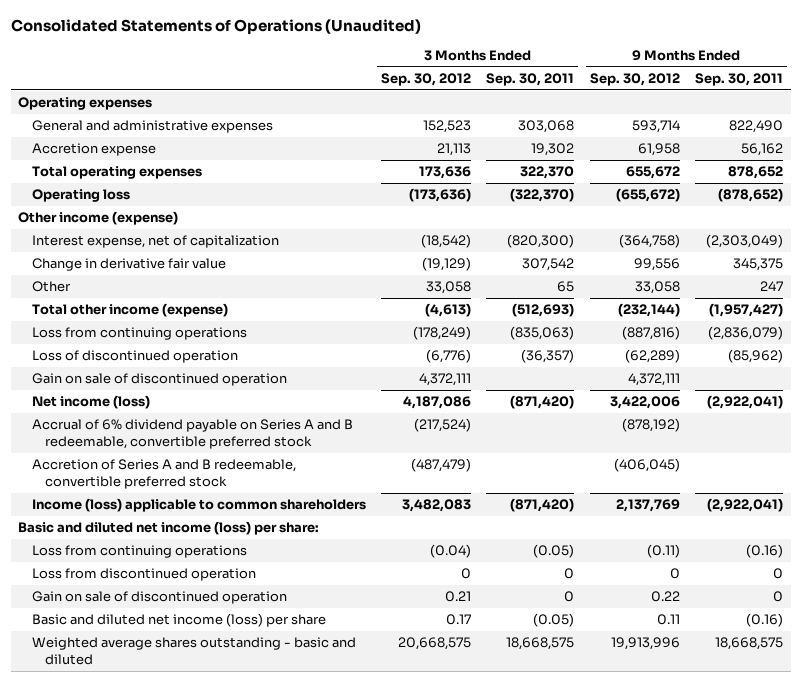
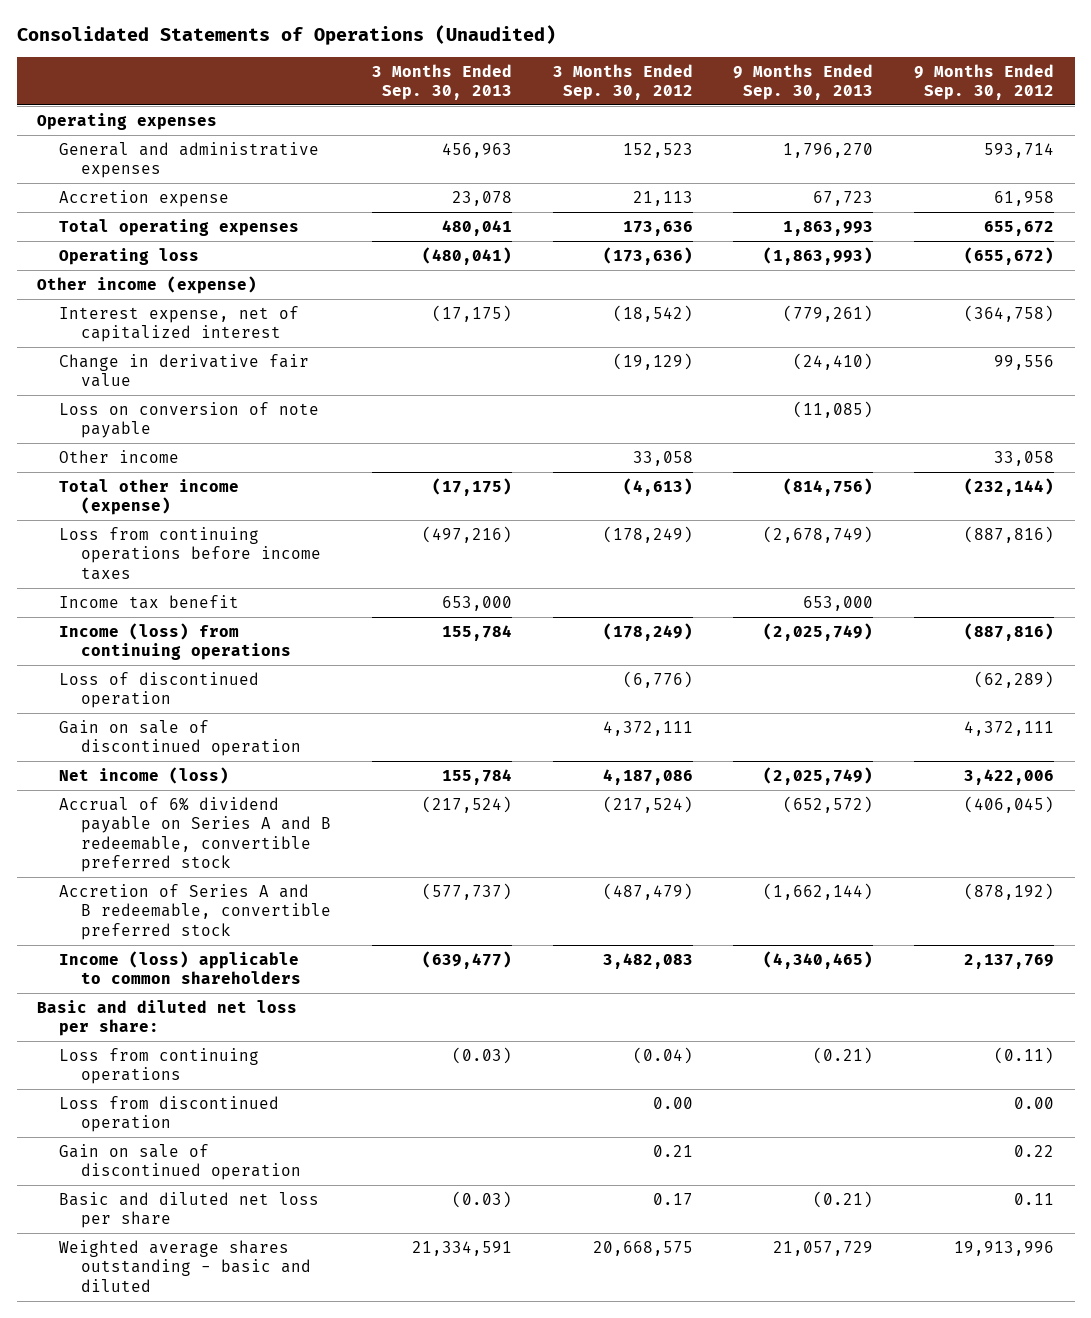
[486,73,575,87] Sep. 30, 2011 -> none
[695,73,784,87] Sep. 30, 2011 -> none
none -> [371,63,512,101] 3 Months Ended Sep. 30, 2013
none -> [733,63,874,101] 9 Months Ended Sep. 30, 2013
[31,235,279,249] Interest expense, net of capitalization -> [59,305,300,343] Interest expense, net of capitalized interest
none -> [59,401,320,439] Loss on conversion of note payable
[31,281,71,293] Other -> [59,449,180,463] Other income
none -> [59,526,322,580] Loss from continuing operations before income taxes
none -> [59,594,240,609] Income tax benefit
[31,327,247,341] Loss from continuing operations -> [59,622,292,661] Income (loss) from continuing operations
[621,418,680,433] (878,192) -> [964,795,1055,813] (406,045)
[613,458,680,473] (406,045) -> [964,882,1055,900] (878,192)
[18,521,320,536] Basic and diluted net income (loss) per share: -> [37,999,298,1037] Basic and diluted net loss per share:
[461,568,472,580] 0 -> [652,1096,693,1109] 0.00
[669,568,680,580] 0 -> [1014,1096,1055,1109] 0.00
[31,613,326,628] Basic and diluted net income (loss) per share -> [59,1191,320,1229] Basic and diluted net loss per share

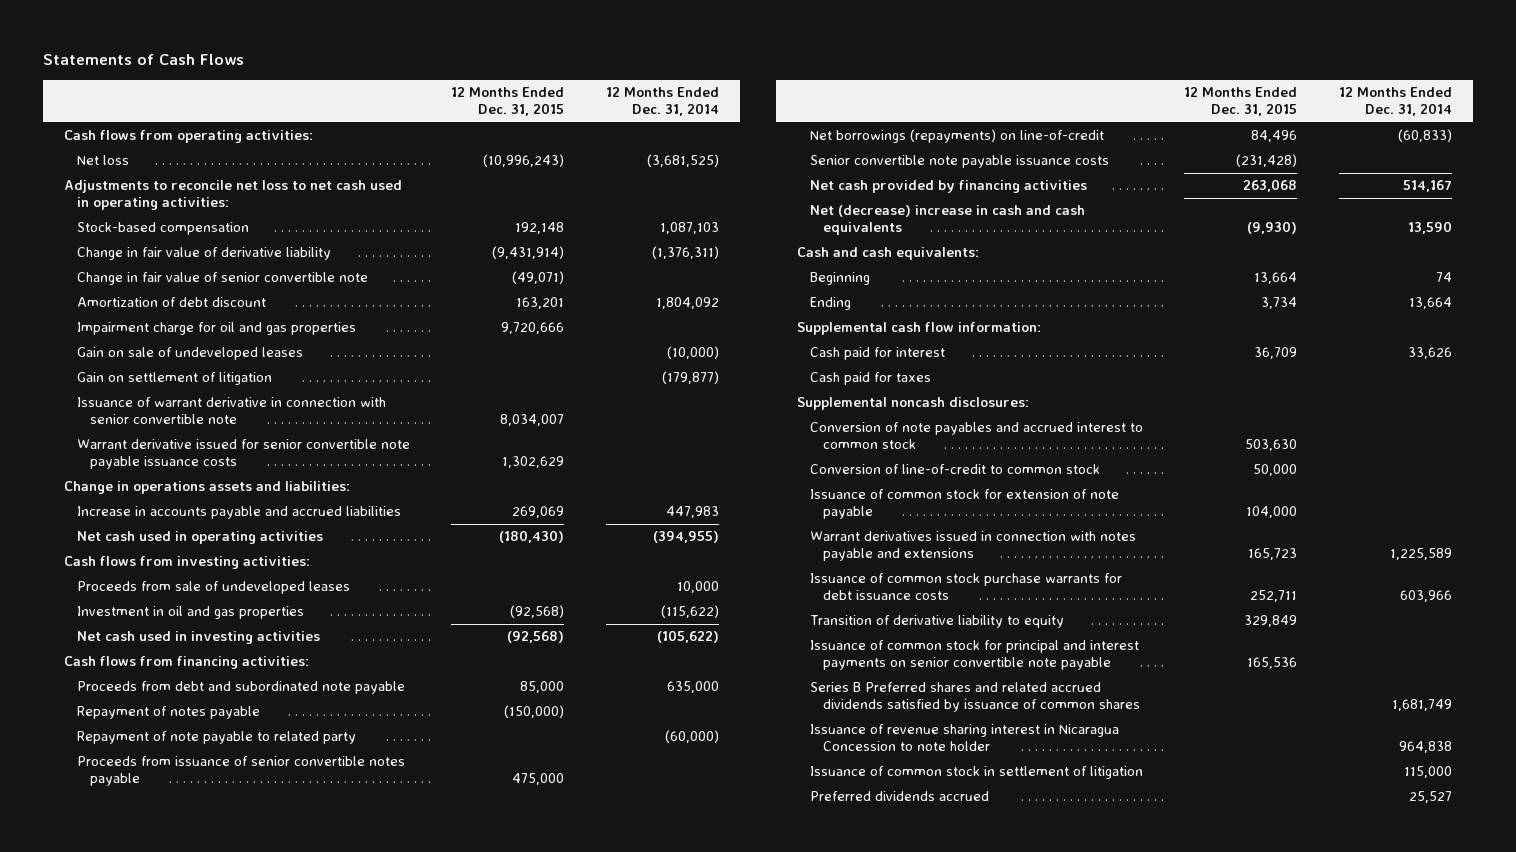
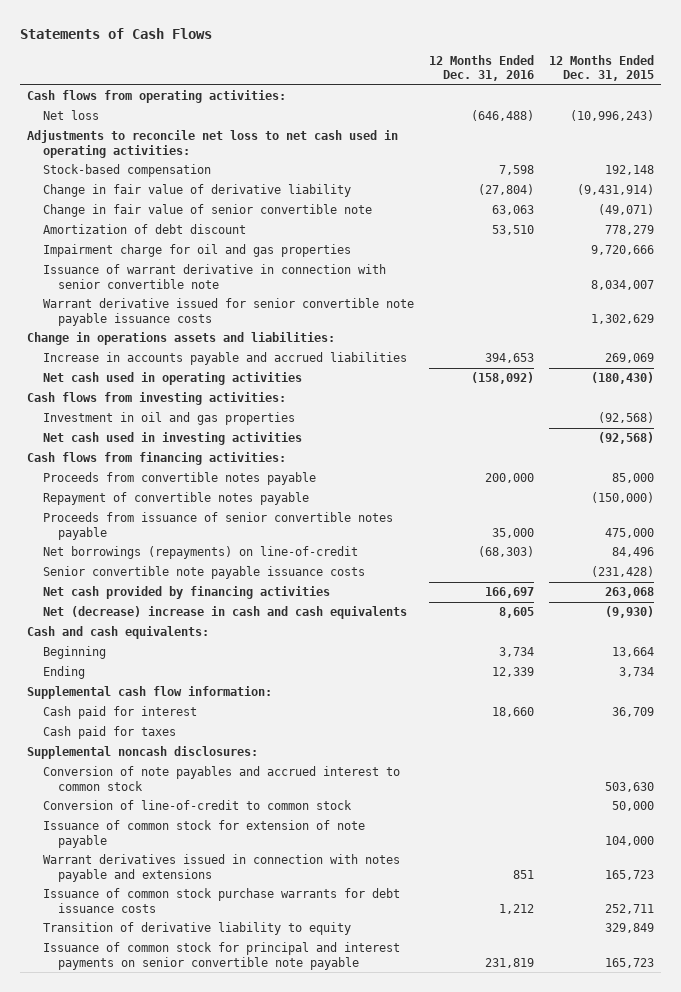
[606,87,720,117] 12 Months Ended Dec. 31, 2014 -> none
none -> [428,55,534,82] 12 Months Ended Dec. 31, 2016
[516,297,565,310] 163,201 -> [604,225,654,236] 778,279
[76,347,303,361] Gain on sale of undeveloped leases -> none
[76,372,272,386] Gain on settlement of litigation -> none
[76,581,350,595] Proceeds from sale of undeveloped leases -> none
[76,681,405,695] Proceeds from debt and subordinated note payable -> none
[76,731,356,745] Repayment of note payable to related party -> none
none -> [42,472,316,486] Proceeds from convertible notes payable
[76,706,260,720] Repayment of notes payable -> [42,492,309,506] Repayment of convertible notes payable
[809,682,1141,713] Series B Preferred shares and related accrued dividends satisfied by issuance of common shares -> none
[809,724,1119,752] Issuance of revenue sharing interest in Nicaragua Concession to note holder -> none
[809,766,1143,780] Issuance of common stock in settlement of litigation -> none
[809,791,989,802] Preferred dividends accrued -> none
[1247,657,1298,670] 165,536 -> [604,957,654,968] 165,723

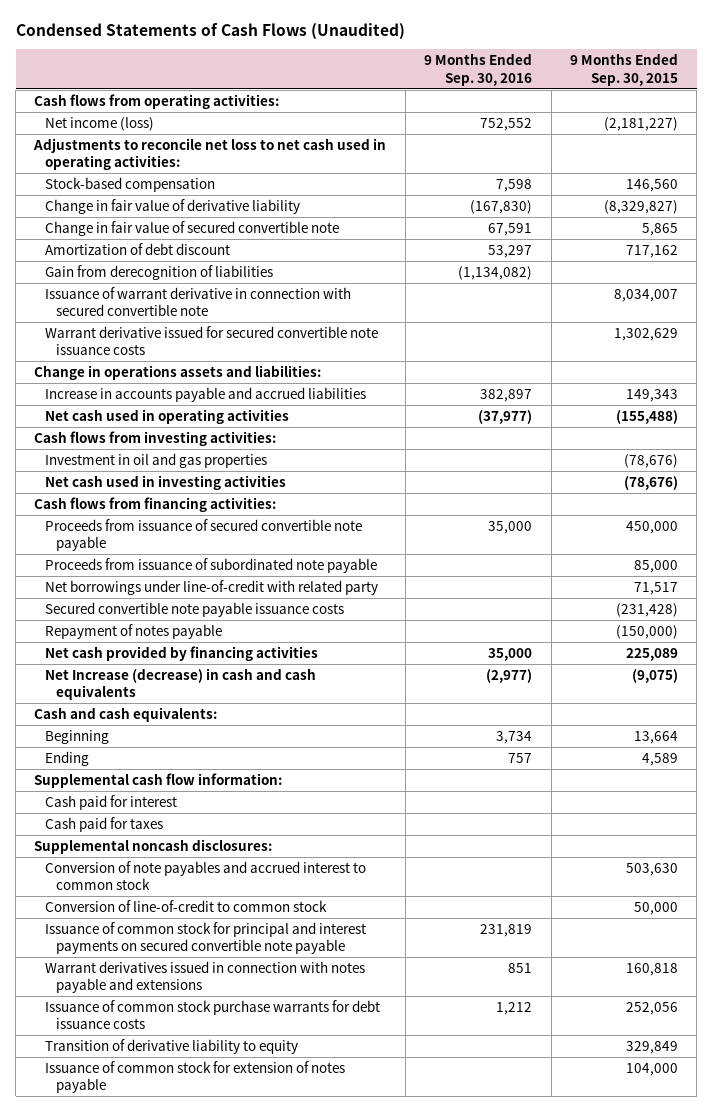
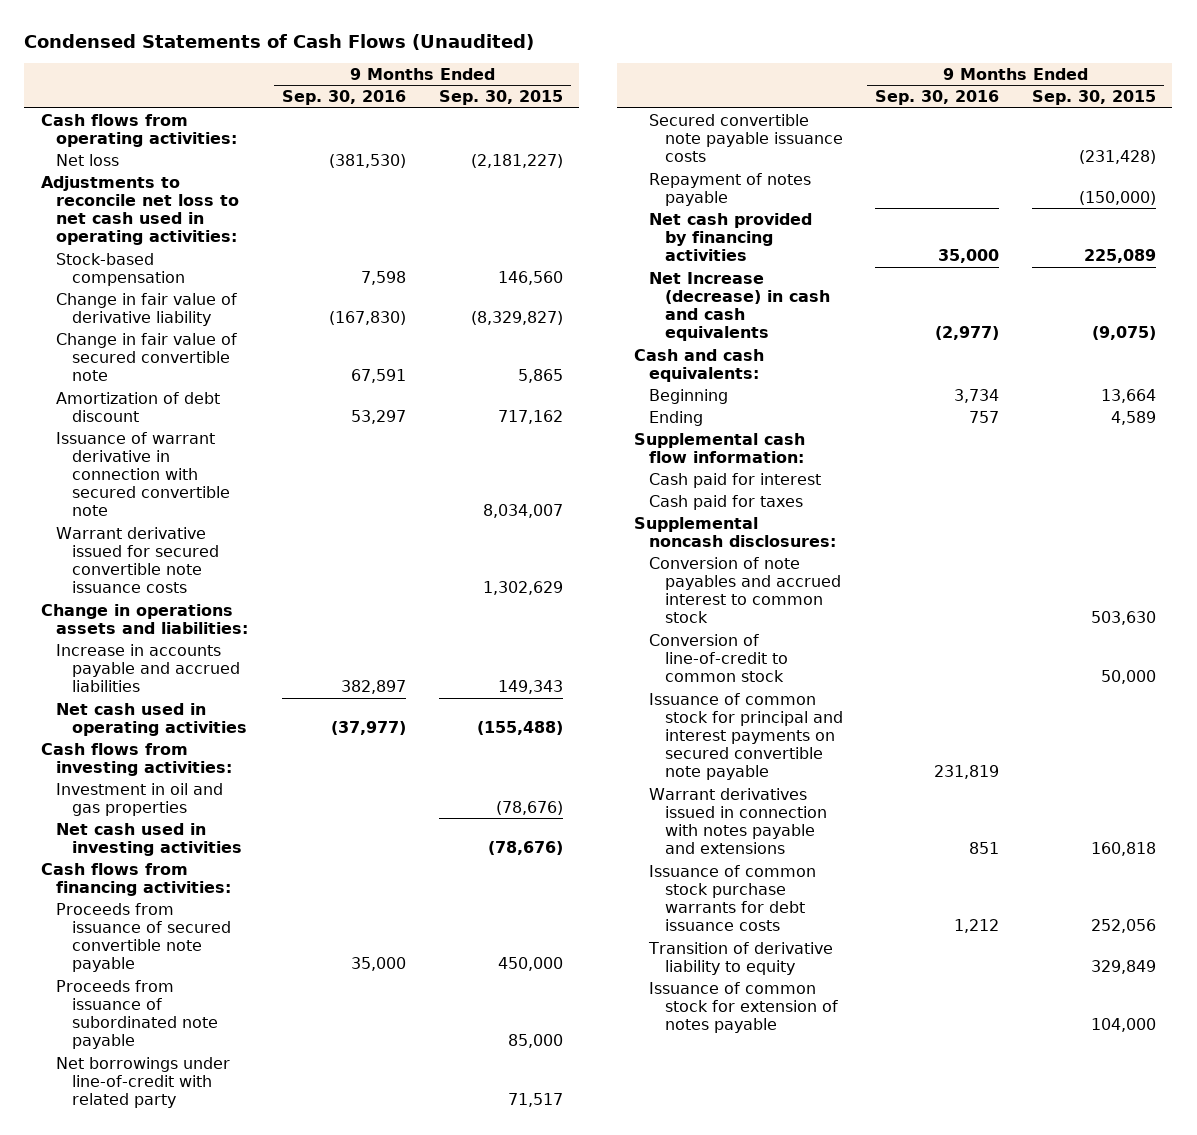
[45,116,155,131] Net income (loss) -> [56,153,120,166] Net loss
[480,117,533,131] 752,552 -> [329,153,407,168] (381,530)
[45,264,274,280] Gain from derecognition of liabilities -> none

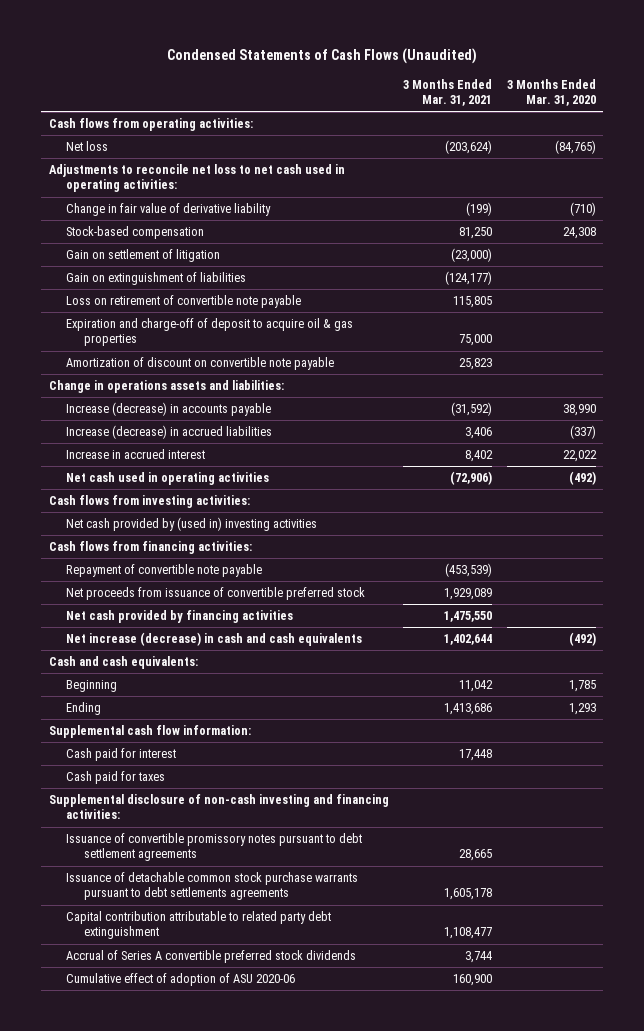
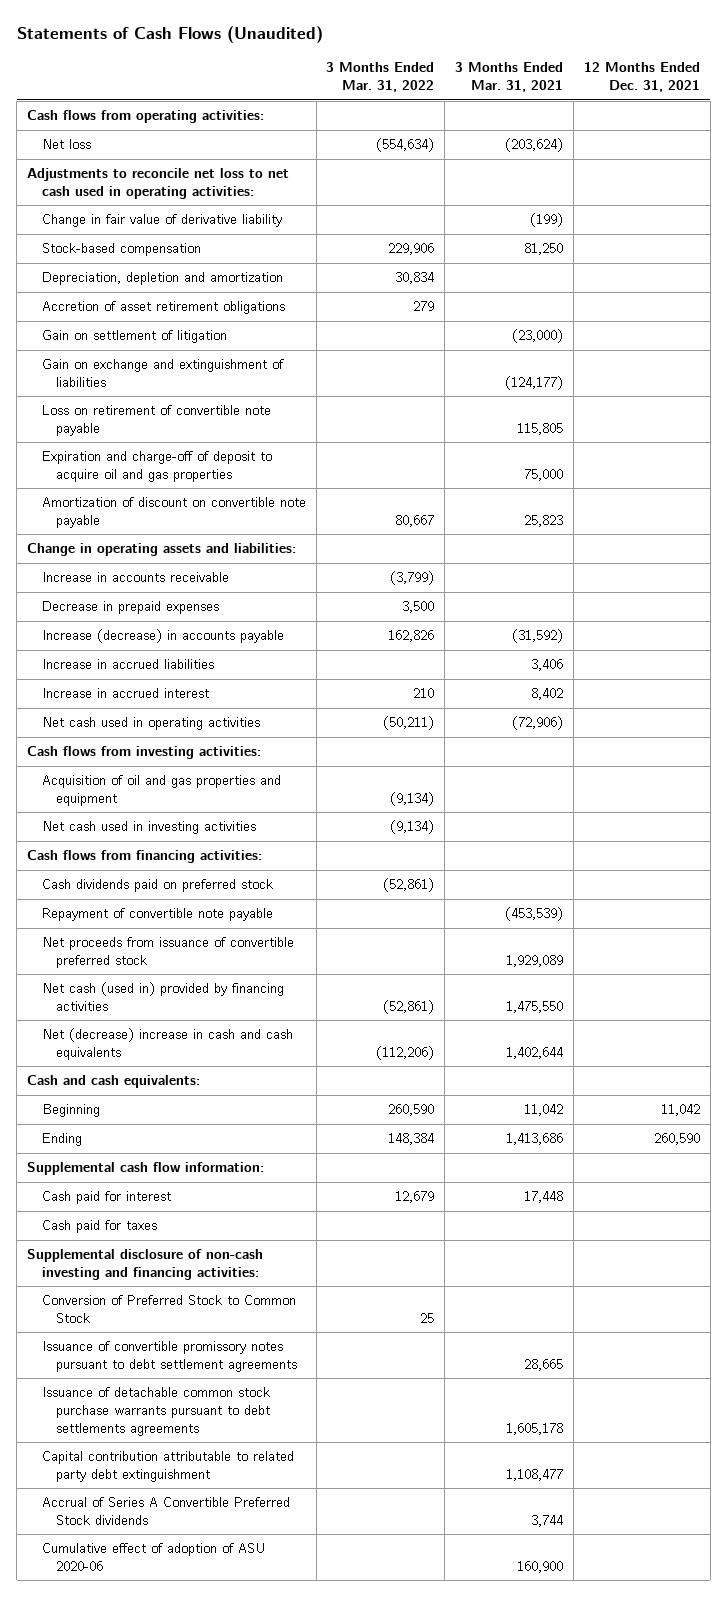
[167,48,478,65] Condensed Statements of Cash Flows (Unaudited) -> [16,25,323,43] Statements of Cash Flows (Unaudited)
[506,78,596,107] 3 Months Ended Mar. 31, 2020 -> none
none -> [326,62,435,93] 3 Months Ended Mar. 31, 2022
none -> [583,62,700,93] 12 Months Ended Dec. 31, 2021
none -> [41,272,283,286] Depreciation, depletion and amortization
none -> [41,301,285,315] Accretion of asset retirement obligations
[66,271,247,285] Gain on extinguishment of liabilities -> [41,359,284,387] Gain on exchange and extinguishment of liabilities
[66,317,354,347] Expiration and charge-off of deposit to acquire oil & gas properties -> [41,451,272,482] Expiration and charge-off of deposit to acquire oil and gas properties
[48,379,284,393] Change in operations assets and liabilities: -> [27,543,297,557] Change in operating assets and liabilities:
none -> [41,572,229,583] Increase in accounts receivable
none -> [41,601,219,615] Decrease in prepaid expenses
[66,424,273,439] Increase (decrease) in accrued liabilities -> [41,659,214,670] Increase in accrued liabilities
none -> [41,775,281,806] Acquisition of oil and gas properties and equipment
[66,516,318,531] Net cash provided by (used in) investing activities -> [41,821,256,835] Net cash used in investing activities
none -> [41,879,273,893] Cash dividends paid on preferred stock
[66,609,294,623] Net cash provided by financing activities -> [41,982,284,1011] Net cash (used in) provided by financing activities
[66,631,363,646] Net increase (decrease) in cash and cash equivalents -> [41,1028,293,1060] Net (decrease) increase in cash and cash equivalents
none -> [41,1295,296,1323] Conversion of Preferred Stock to Common Stock
[66,949,357,963] Accrual of Series A convertible preferred stock dividends -> [41,1497,290,1525] Accrual of Series A Convertible Preferred Stock dividends

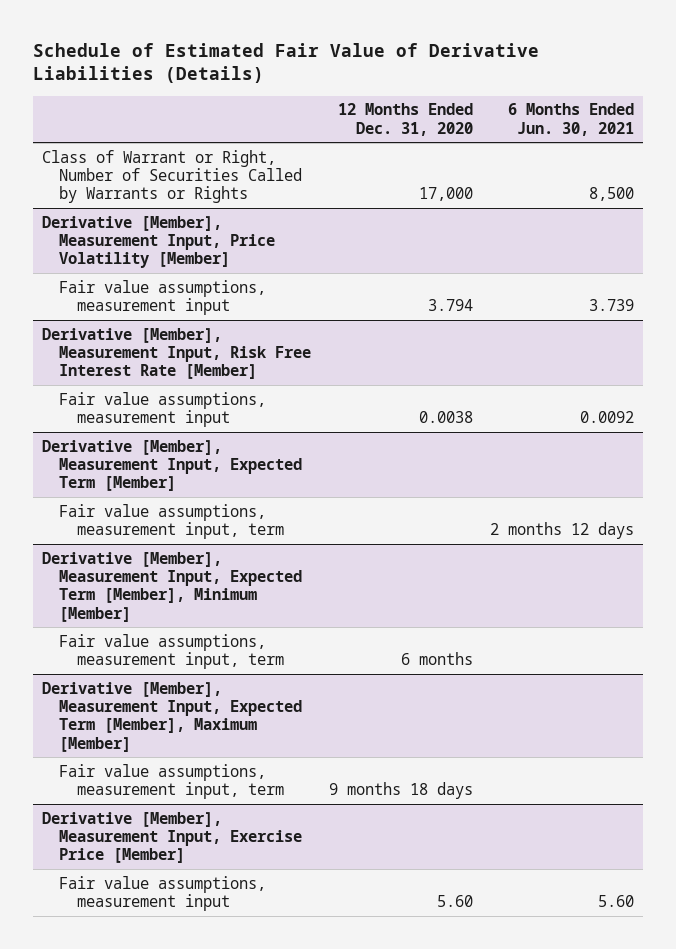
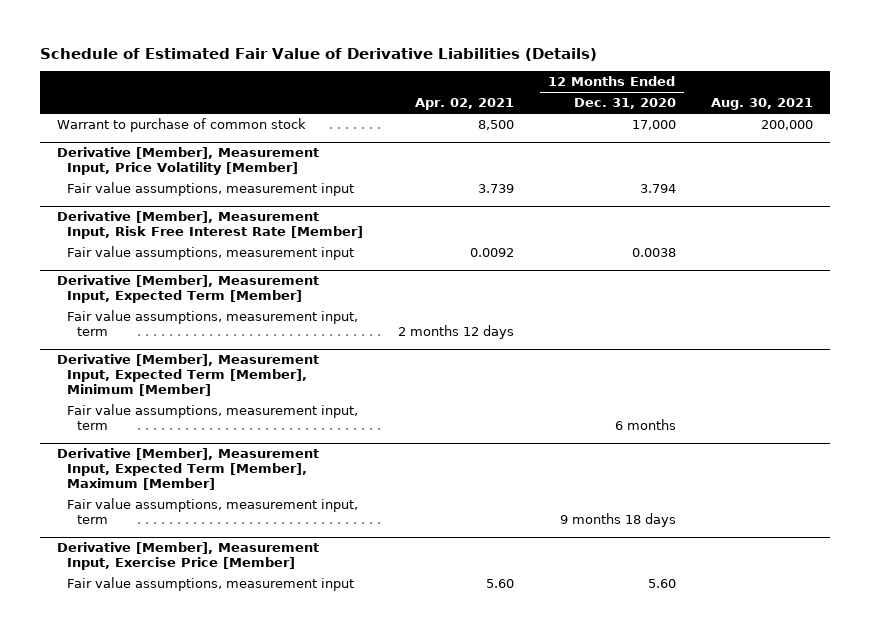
[508,103,635,136] 6 Months Ended Jun. 30, 2021 -> none
none -> [414,98,514,111] Apr. 02, 2021
none -> [710,98,813,111] Aug. 30, 2021
[41,149,303,204] Class of Warrant or Right, Number of Securities Called by Warrants or Rights -> [57,118,307,133] Warrant to purchase of common stock

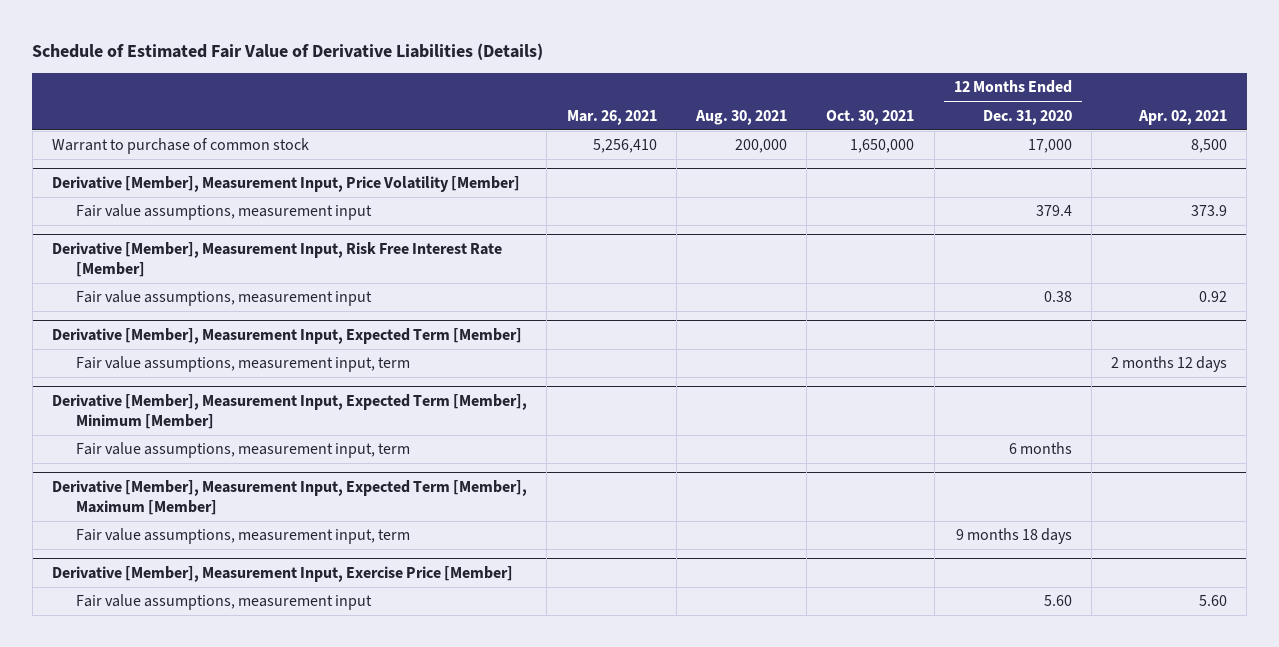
none -> [566,109,657,125] Mar. 26, 2021
none -> [826,109,915,125] Oct. 30, 2021
[477,184,514,194] 3.739 -> [1191,205,1228,217] 373.9
[639,184,676,194] 3.794 -> [1035,205,1072,217] 379.4
[469,248,514,258] 0.0092 -> [1199,291,1228,303] 0.92
[631,248,676,258] 0.0038 -> [1043,291,1072,303] 0.38

